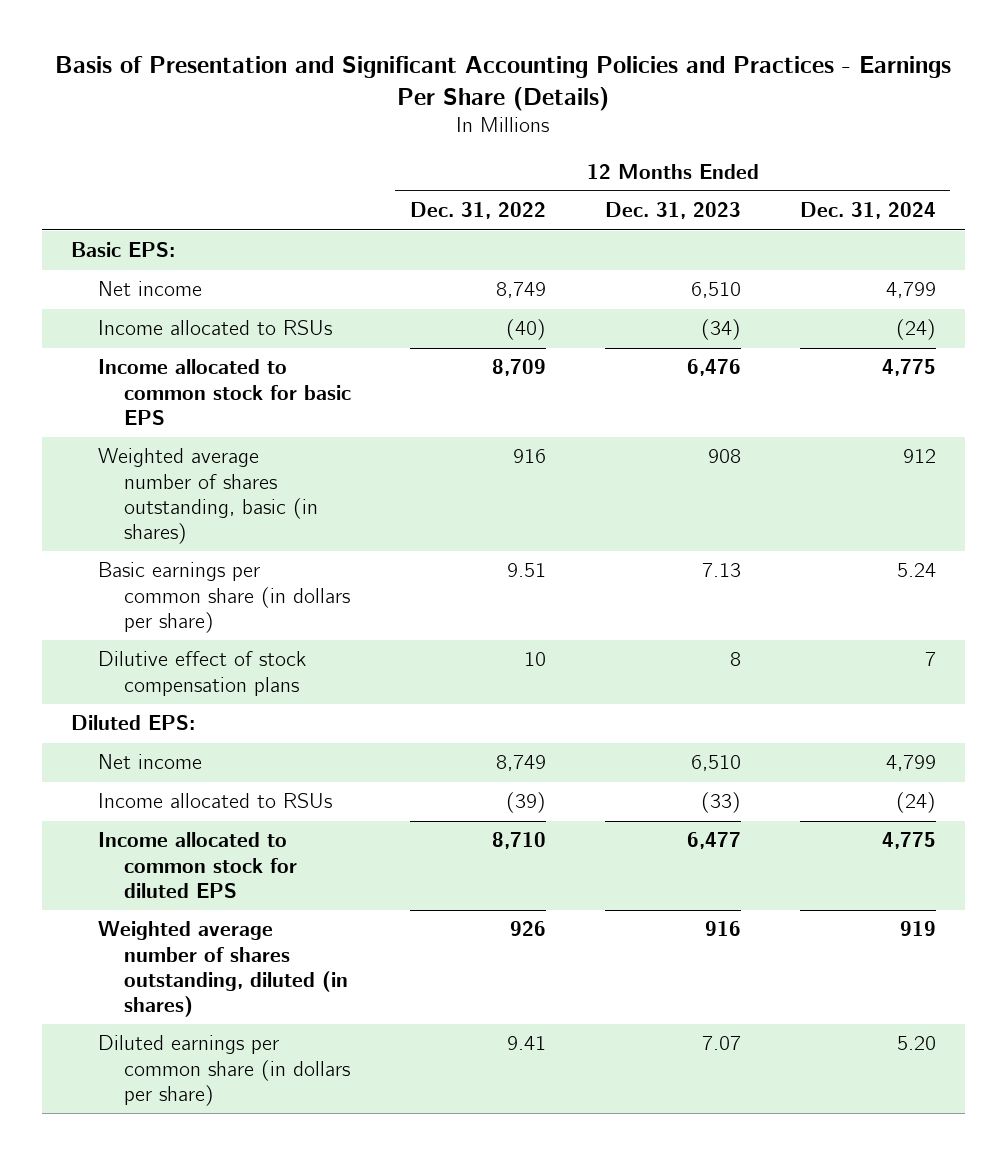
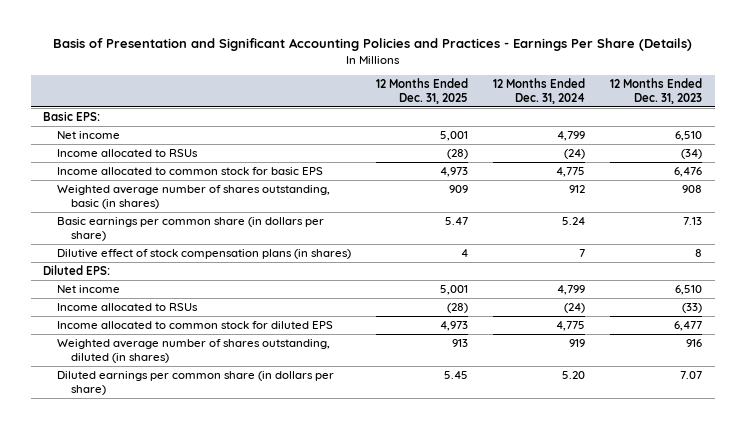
[409,202,546,220] Dec. 31, 2022 -> none
none -> [376,77,469,104] 12 Months Ended Dec. 31, 2025
[97,651,306,696] Dilutive effect of stock compensation plans -> [57,248,352,259] Dilutive effect of stock compensation plans (in shares)

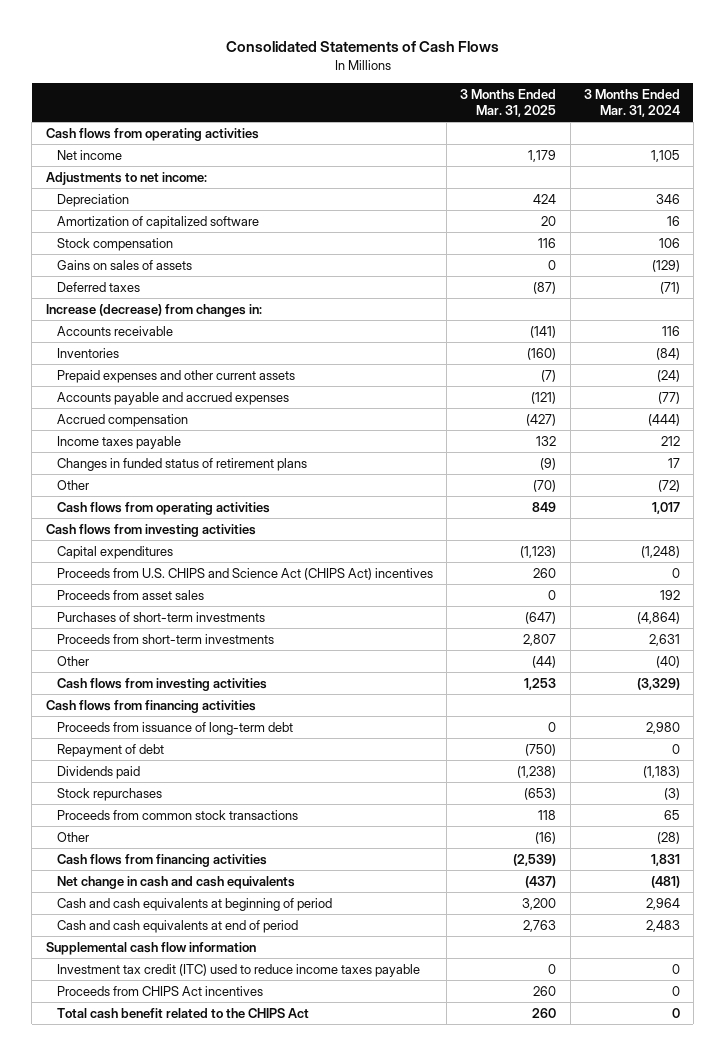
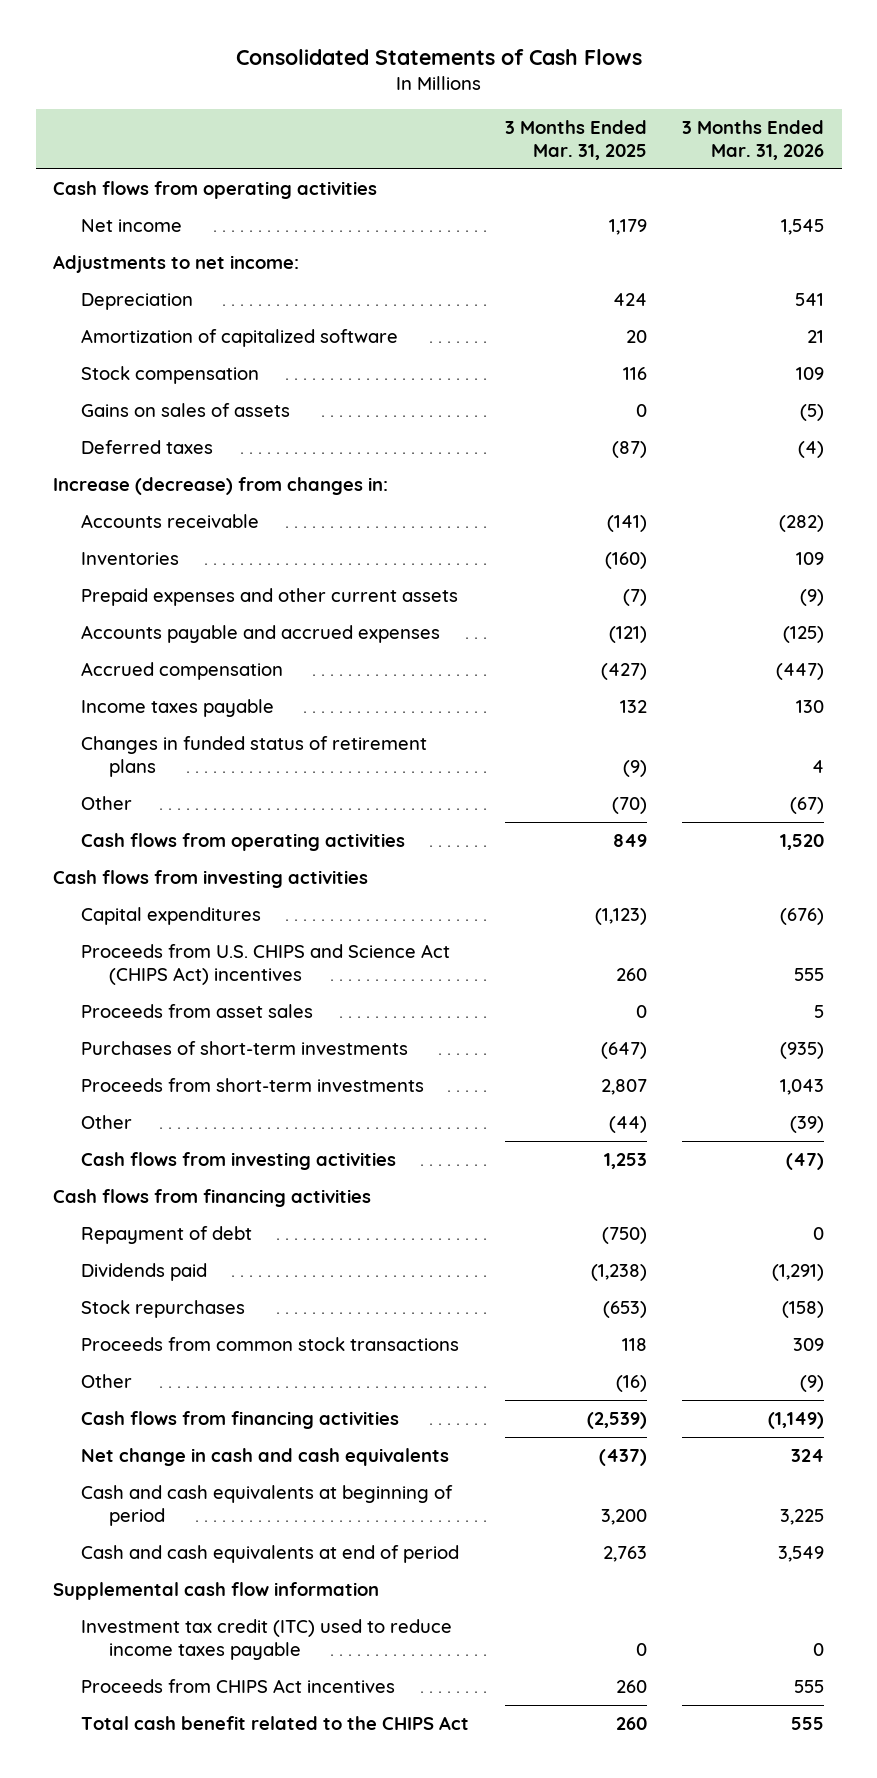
[583,88,680,118] 3 Months Ended Mar. 31, 2024 -> none
none -> [682,119,825,161] 3 Months Ended Mar. 31, 2026
[57,721,294,735] Proceeds from issuance of long-term debt -> none

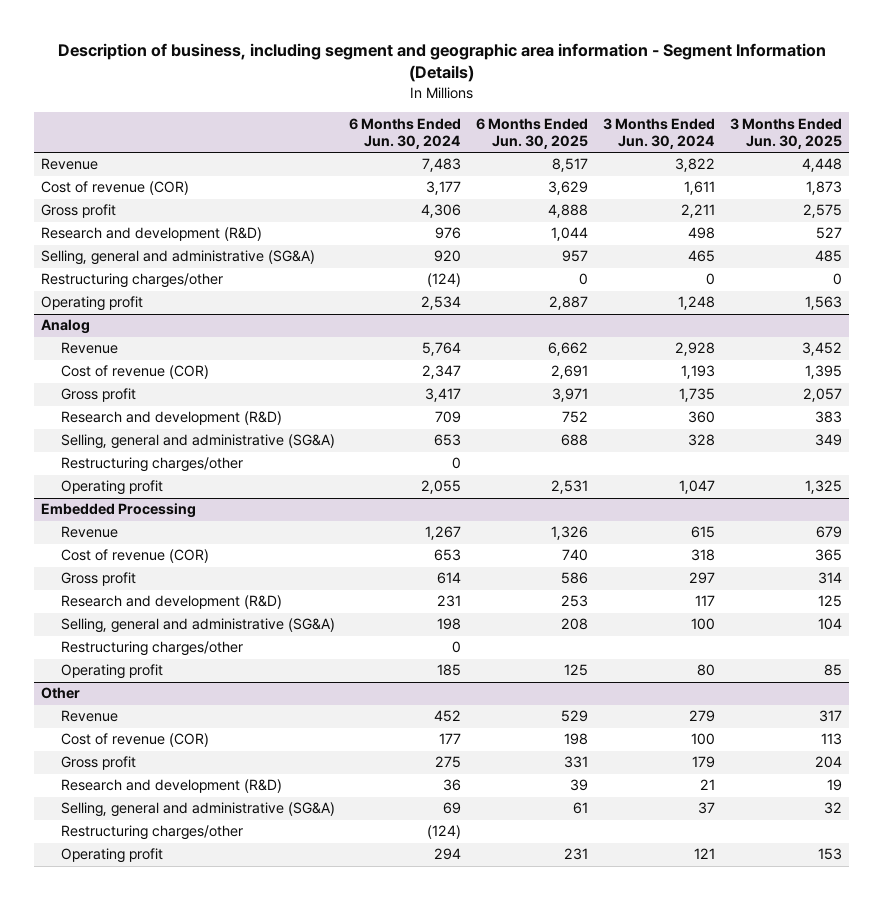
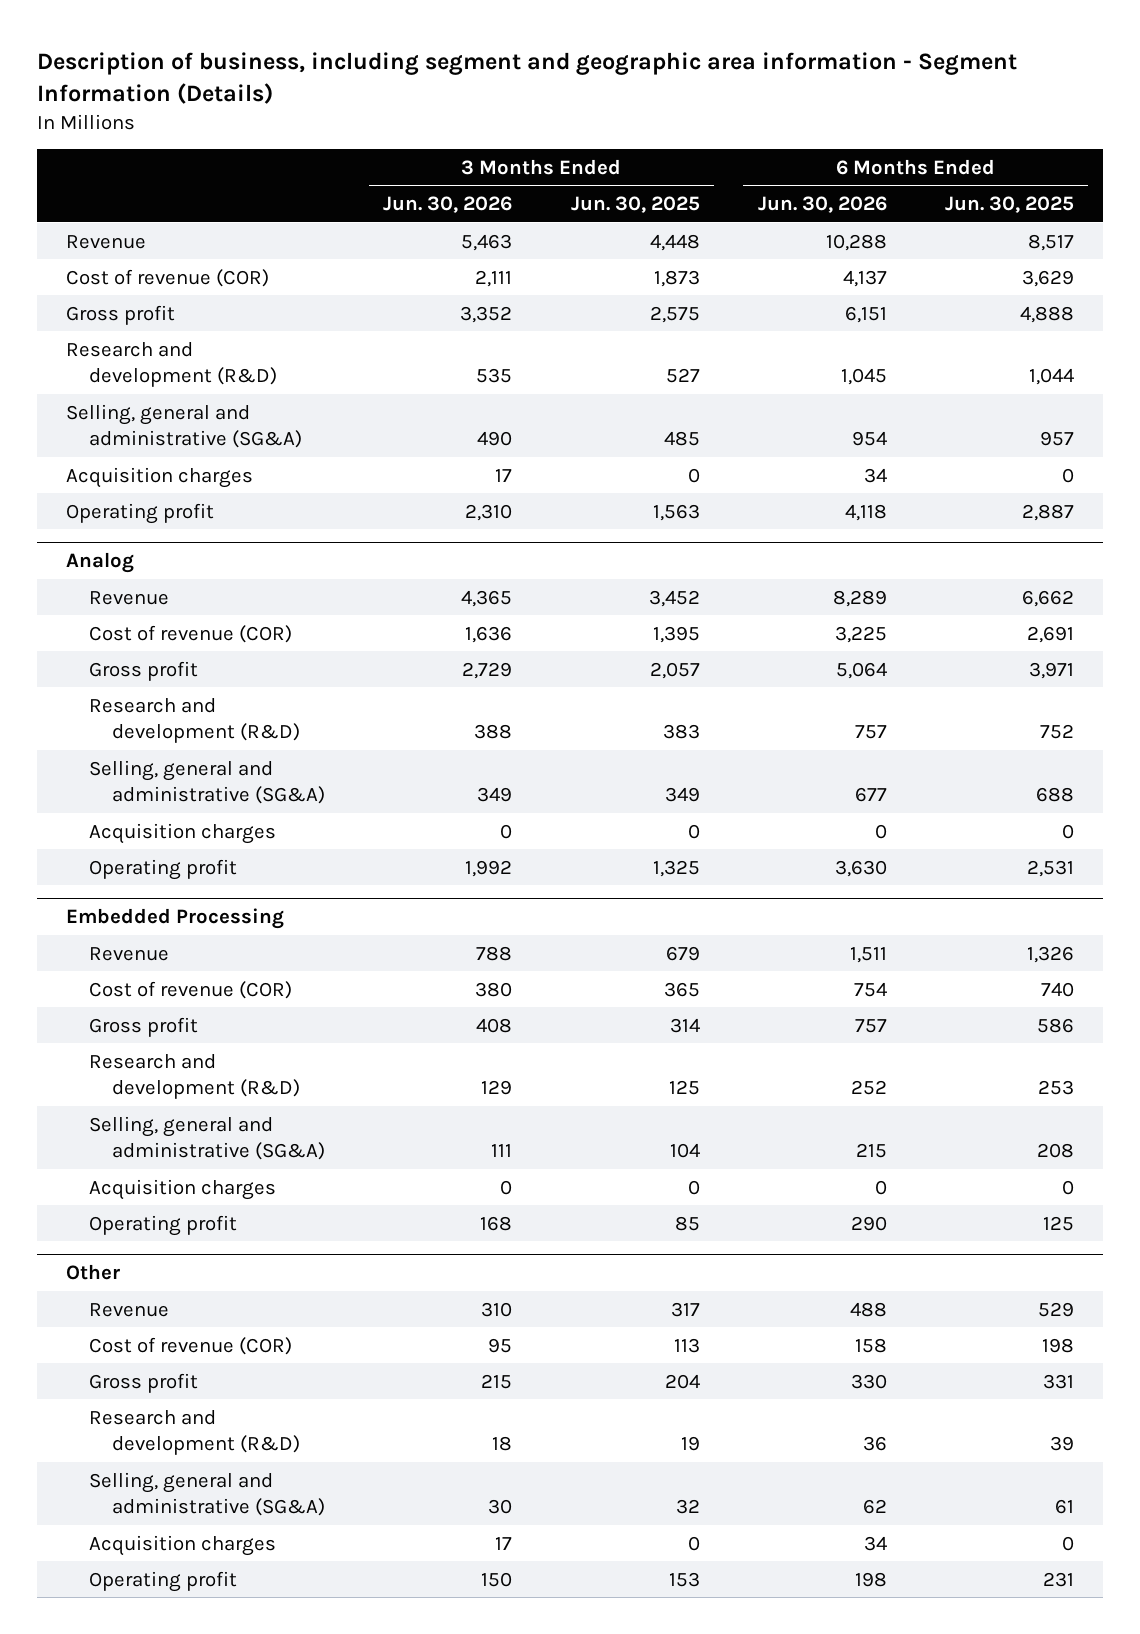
[349,117,462,149] 6 Months Ended Jun. 30, 2024 -> none
[603,117,716,149] 3 Months Ended Jun. 30, 2024 -> none
none -> [383,196,513,214] Jun. 30, 2026
none -> [757,196,887,214] Jun. 30, 2026
[41,273,224,289] Restructuring charges/other -> none
none -> [66,466,254,488] Acquisition charges
[60,457,243,473] Restructuring charges/other -> none
none -> [89,822,277,844] Acquisition charges
[60,641,243,657] Restructuring charges/other -> none
none -> [89,1178,277,1200] Acquisition charges
[60,825,243,841] Restructuring charges/other -> none
none -> [89,1534,277,1556] Acquisition charges

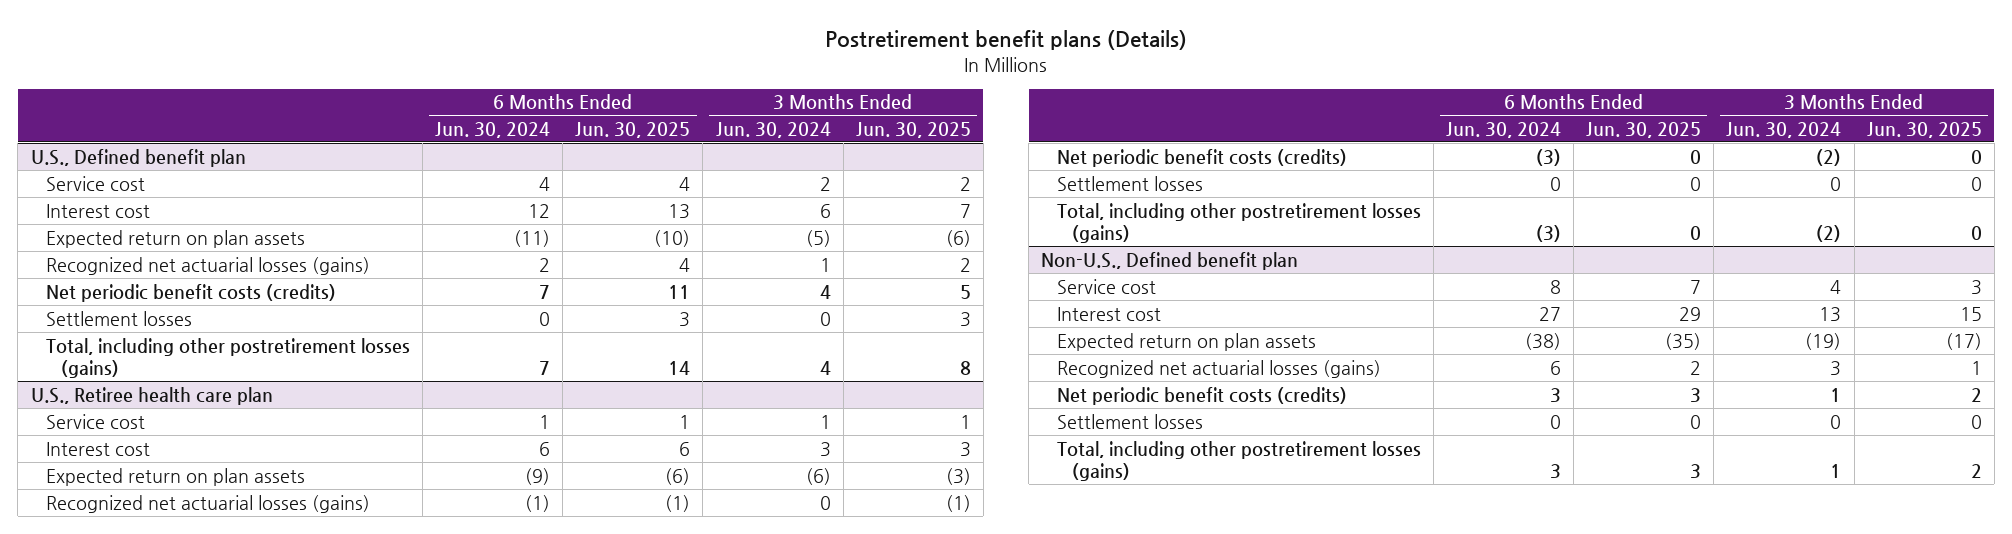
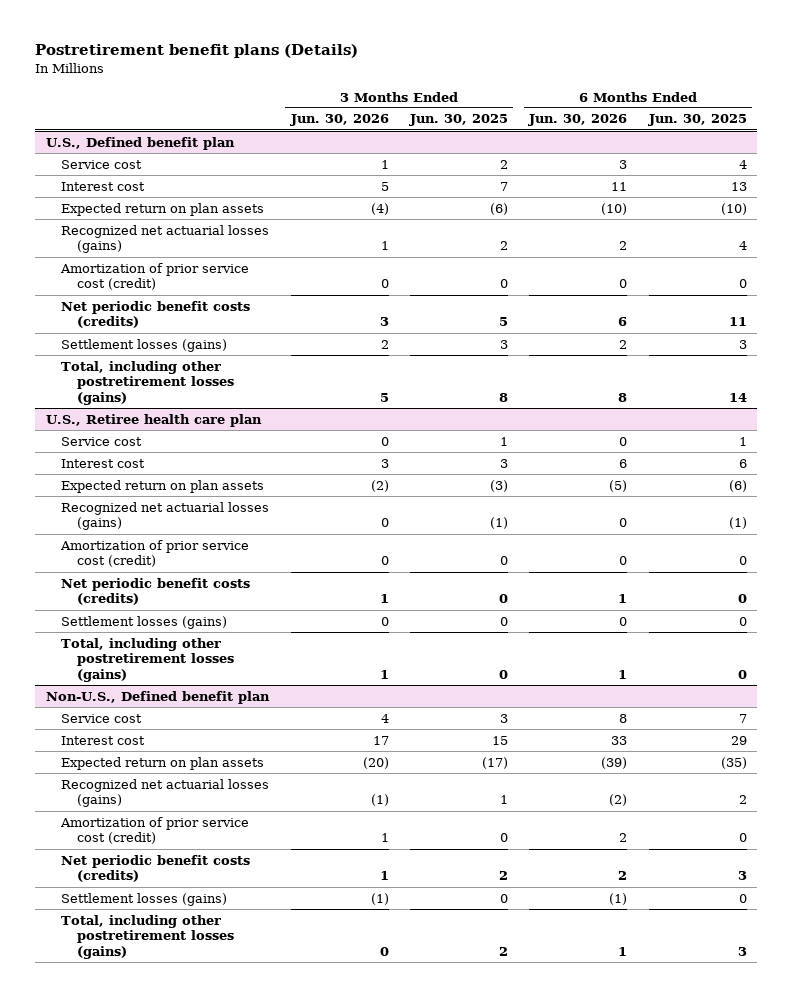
[435,121,551,138] Jun. 30, 2024 -> none
[715,121,831,138] Jun. 30, 2024 -> none
none -> [289,114,389,127] Jun. 30, 2026
none -> [528,114,628,127] Jun. 30, 2026
none -> [60,262,250,291] Amortization of prior service cost (credit)
[45,310,192,326] Settlement losses -> [61,338,228,352] Settlement losses (gains)
none -> [60,539,250,568] Amortization of prior service cost (credit)
[1056,175,1203,191] Settlement losses -> [61,615,228,629] Settlement losses (gains)
none -> [60,816,250,845] Amortization of prior service cost (credit)
[1056,413,1203,429] Settlement losses -> [61,892,228,906] Settlement losses (gains)

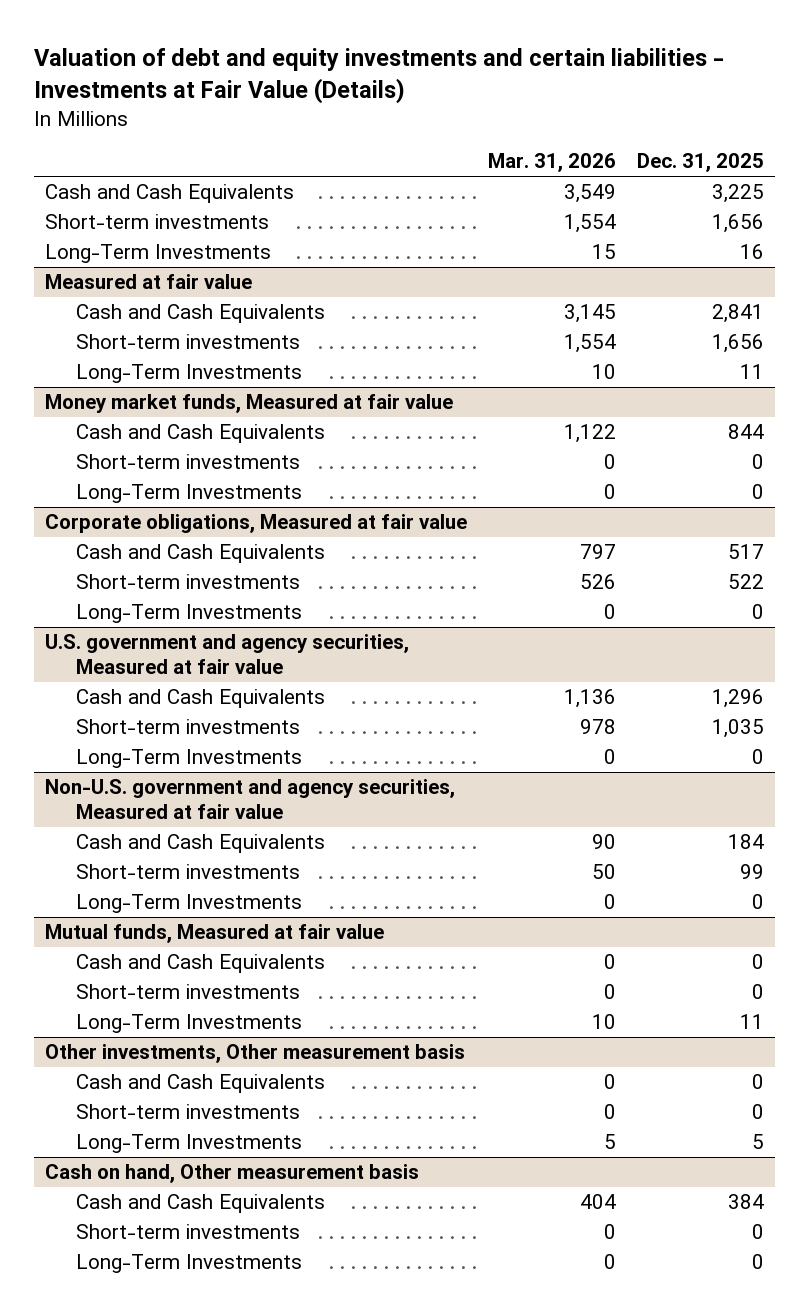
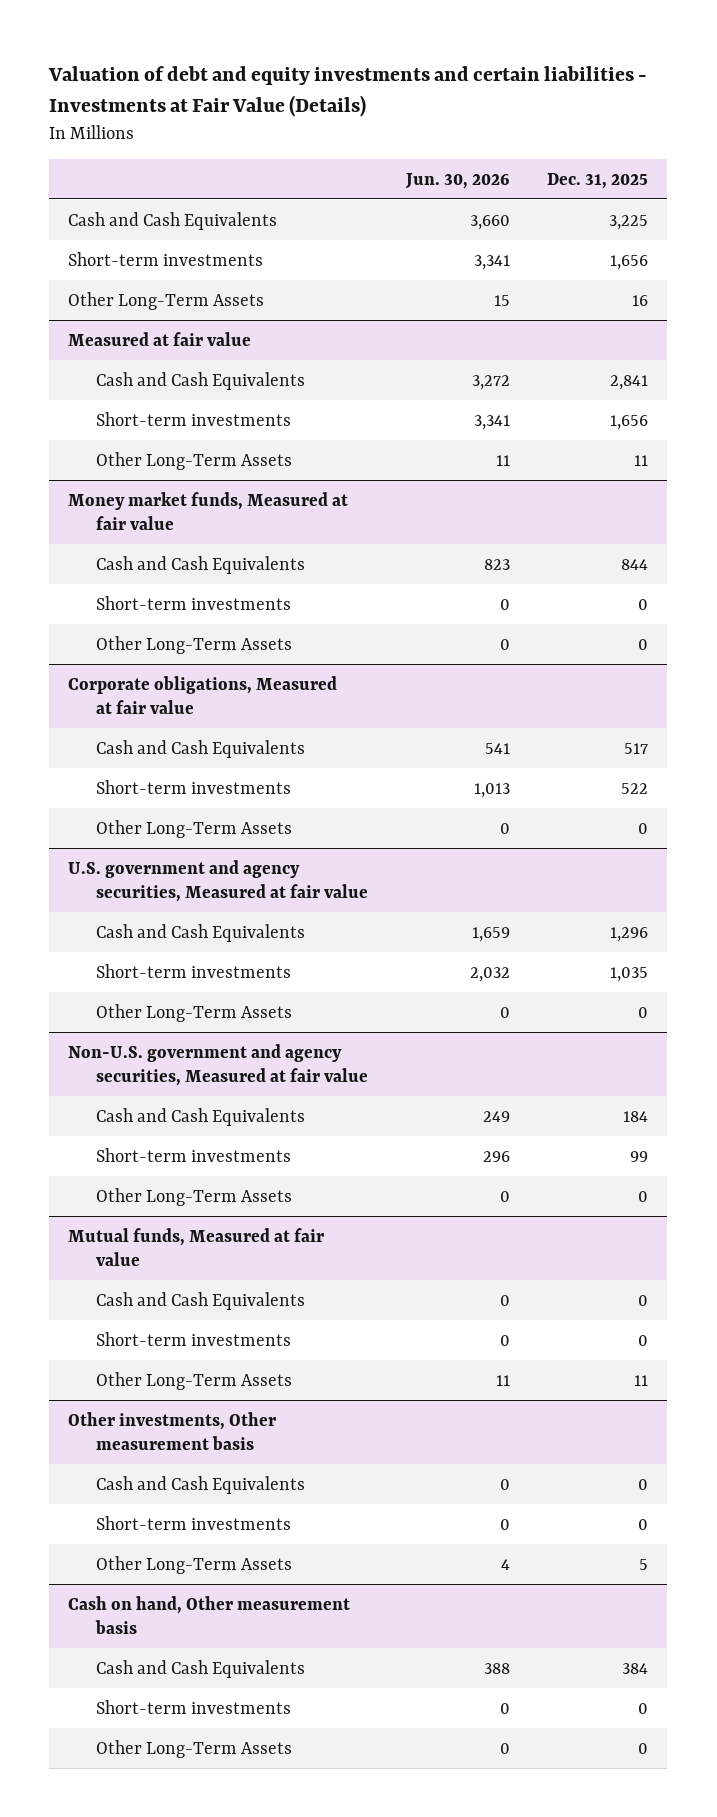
[488,153,617,173] Mar. 31, 2026 -> none
none -> [404,172,510,189] Jun. 30, 2026
[44,244,271,264] Long-Term Investments -> [68,291,265,310] Other Long-Term Assets
[75,364,302,384] Long-Term Investments -> [95,451,292,470] Other Long-Term Assets
[75,484,302,504] Long-Term Investments -> [95,635,292,654] Other Long-Term Assets
[75,604,302,624] Long-Term Investments -> [95,819,292,838] Other Long-Term Assets
[75,749,302,769] Long-Term Investments -> [95,1003,292,1022] Other Long-Term Assets
[75,894,302,914] Long-Term Investments -> [95,1187,292,1206] Other Long-Term Assets
[75,1014,302,1034] Long-Term Investments -> [95,1371,292,1390] Other Long-Term Assets
[75,1134,302,1154] Long-Term Investments -> [95,1555,292,1574] Other Long-Term Assets
[75,1254,302,1274] Long-Term Investments -> [95,1739,292,1758] Other Long-Term Assets

